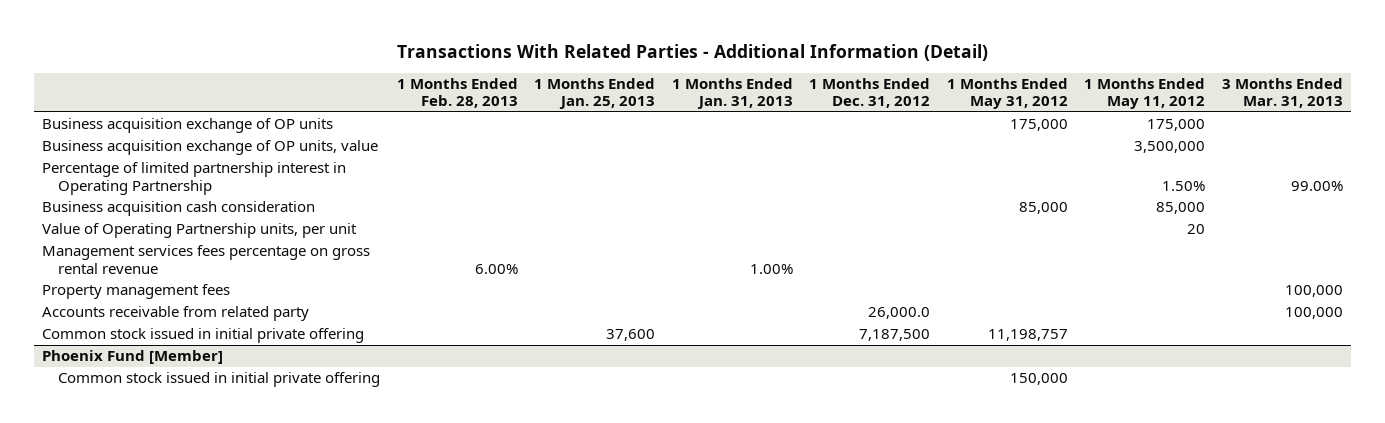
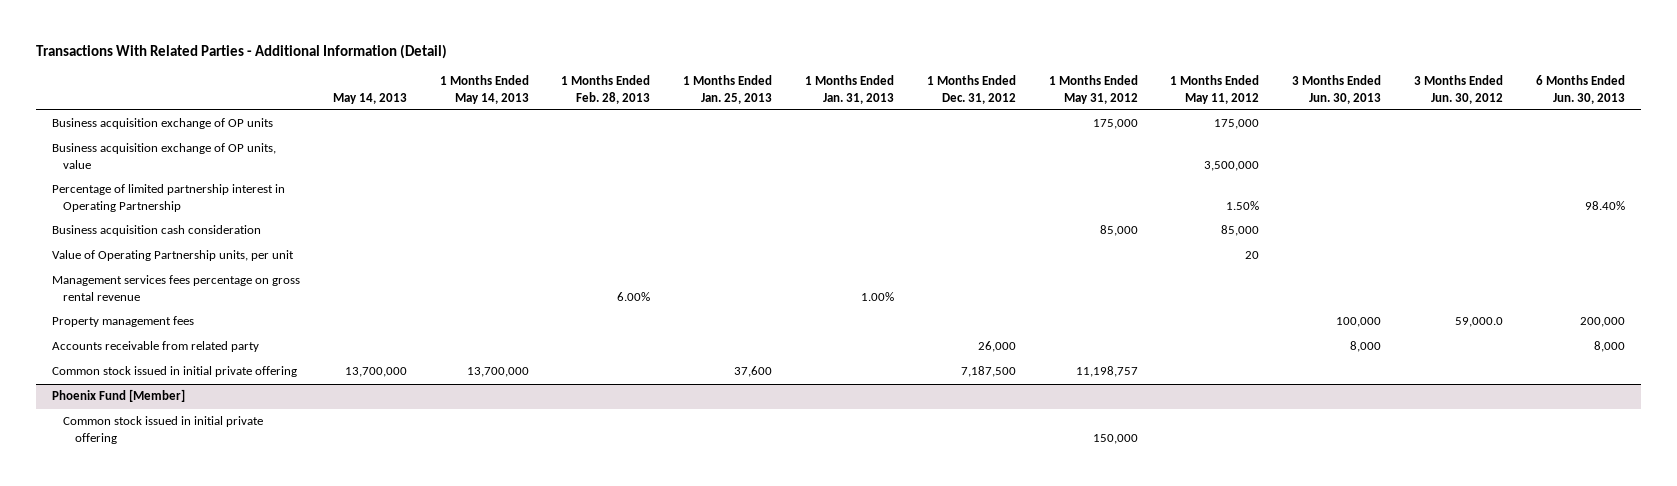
[1221,77,1343,109] 3 Months Ended Mar. 31, 2013 -> none
none -> [332,92,407,104] May 14, 2013
none -> [439,75,529,104] 1 Months Ended May 14, 2013
none -> [1292,75,1382,104] 3 Months Ended Jun. 30, 2013
none -> [1414,75,1504,104] 3 Months Ended Jun. 30, 2012
none -> [1535,75,1625,104] 6 Months Ended Jun. 30, 2013
[868,307,931,320] 26,000.0 -> [977,341,1016,353] 26,000

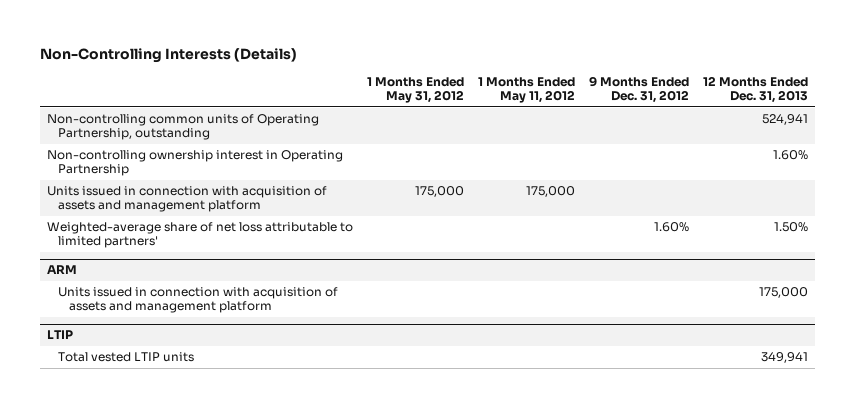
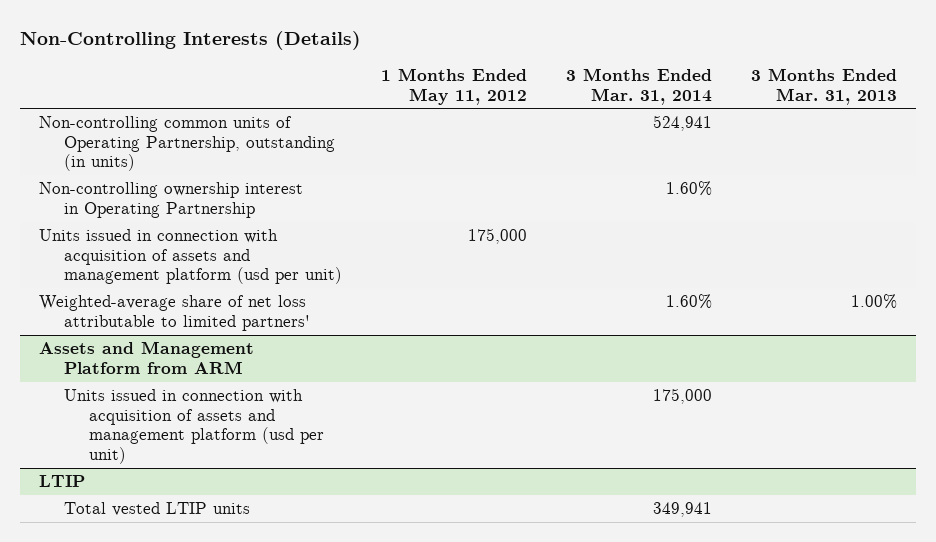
[367,77,465,104] 1 Months Ended May 31, 2012 -> none
[589,76,690,104] 9 Months Ended Dec. 31, 2012 -> none
[703,76,809,104] 12 Months Ended Dec. 31, 2013 -> none
none -> [565,67,712,105] 3 Months Ended Mar. 31, 2014
none -> [750,67,897,105] 3 Months Ended Mar. 31, 2013
[47,114,320,141] Non-controlling common units of Operating Partnership, outstanding -> [39,116,335,172] Non-controlling common units of Operating Partnership, outstanding (in units)
[47,186,328,213] Units issued in connection with acquisition of assets and management platform -> [39,229,342,285] Units issued in connection with acquisition of assets and management platform (usd per unit)
[47,265,78,275] ARM -> [39,341,255,374] Assets and Management Platform from ARM
[57,287,338,314] Units issued in connection with acquisition of assets and management platform -> [63,389,324,465] Units issued in connection with acquisition of assets and management platform (usd per unit)

